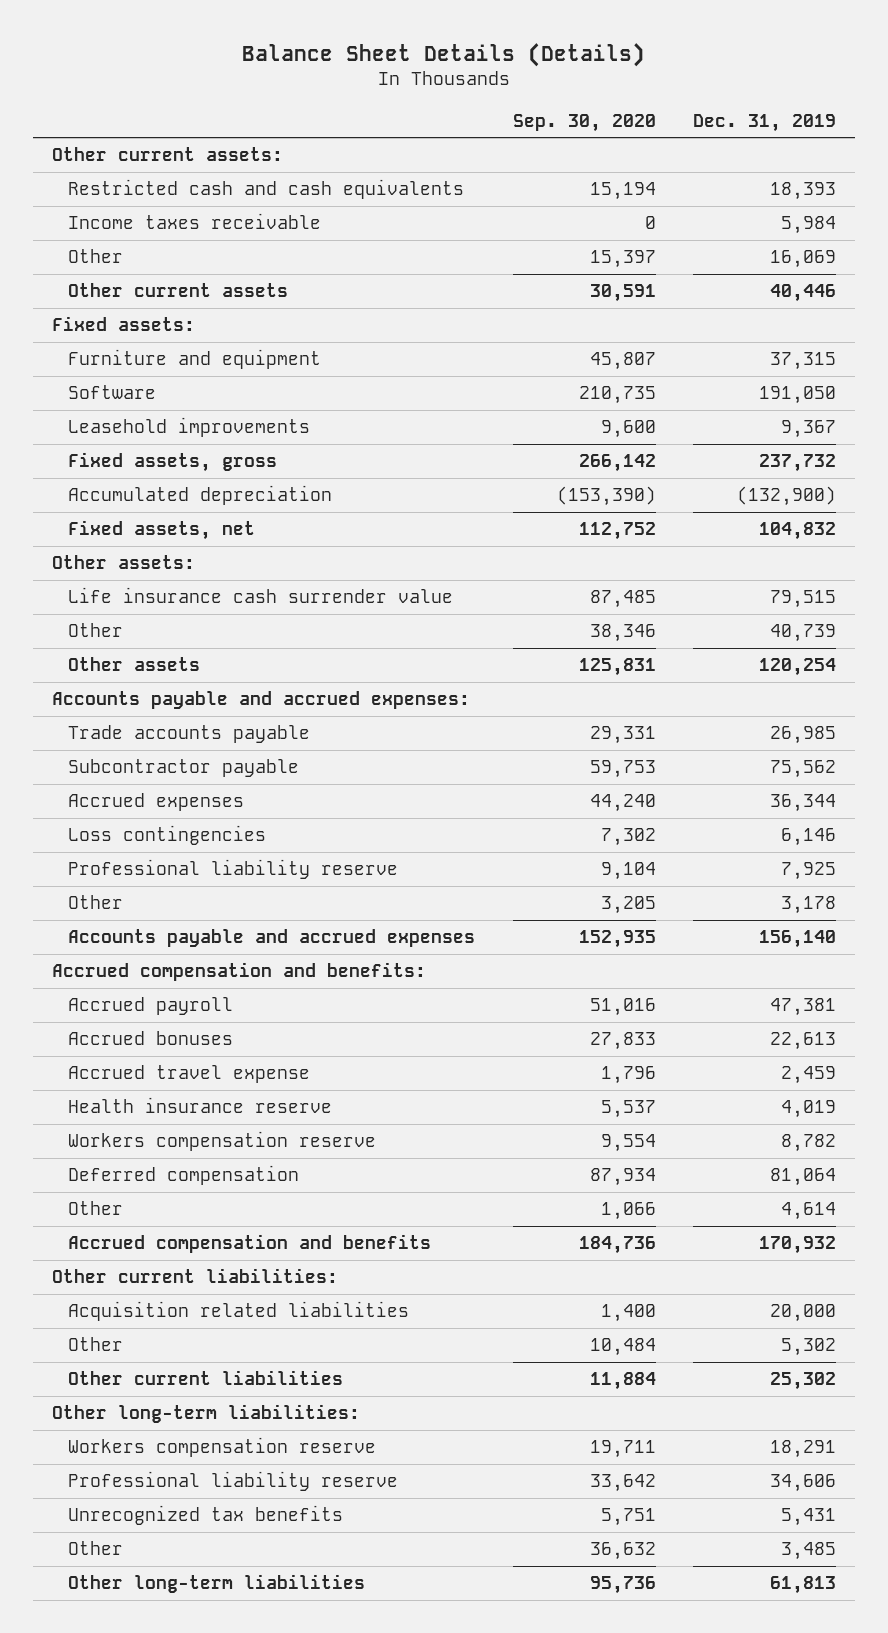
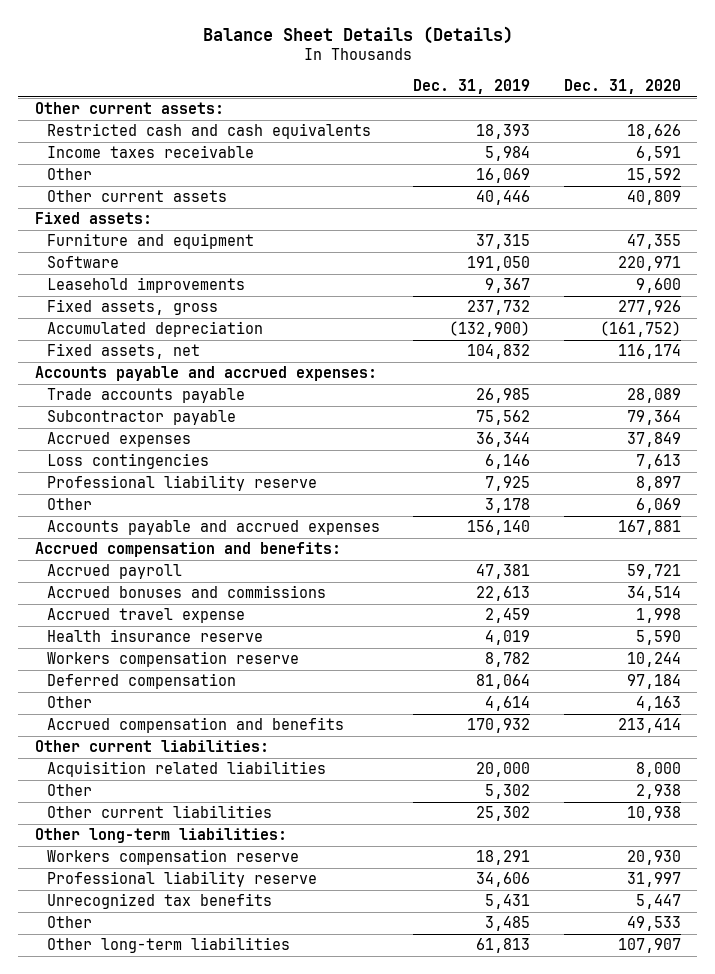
[512,113,656,132] Sep. 30, 2020 -> none
none -> [563,78,681,94] Dec. 31, 2020
[51,555,195,570] Other assets: -> none
[68,587,454,604] Life insurance cash surrender value -> none
[68,623,124,638] Other -> none
[68,657,201,672] Other assets -> none
[68,1031,234,1046] Accrued bonuses -> [46,585,326,599] Accrued bonuses and commissions

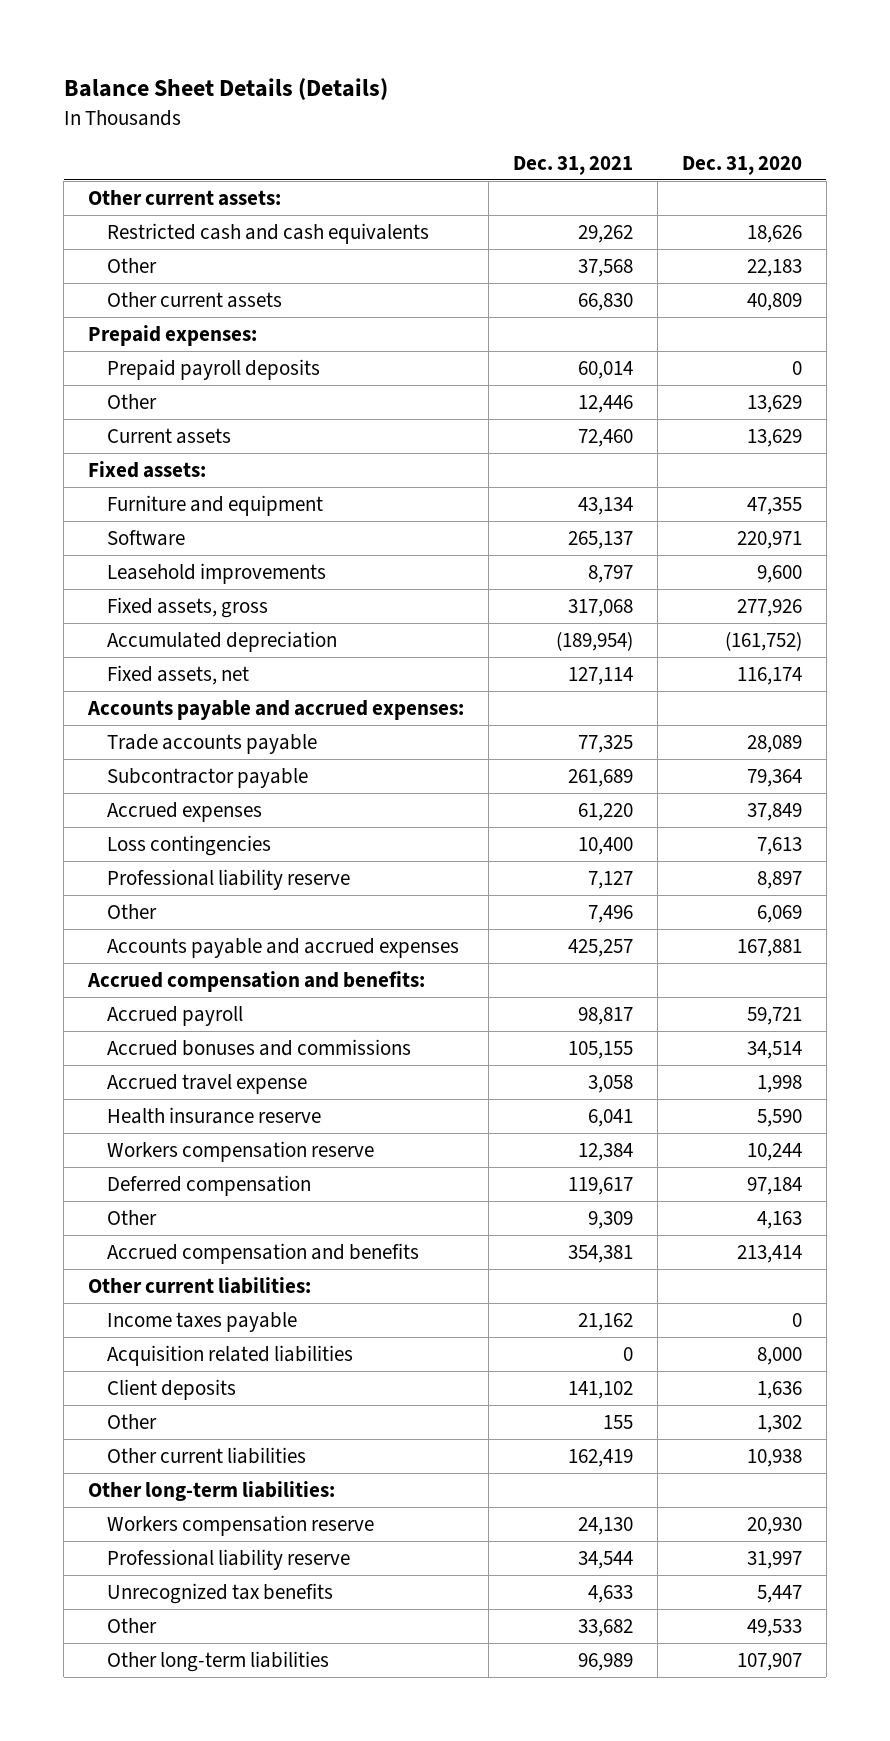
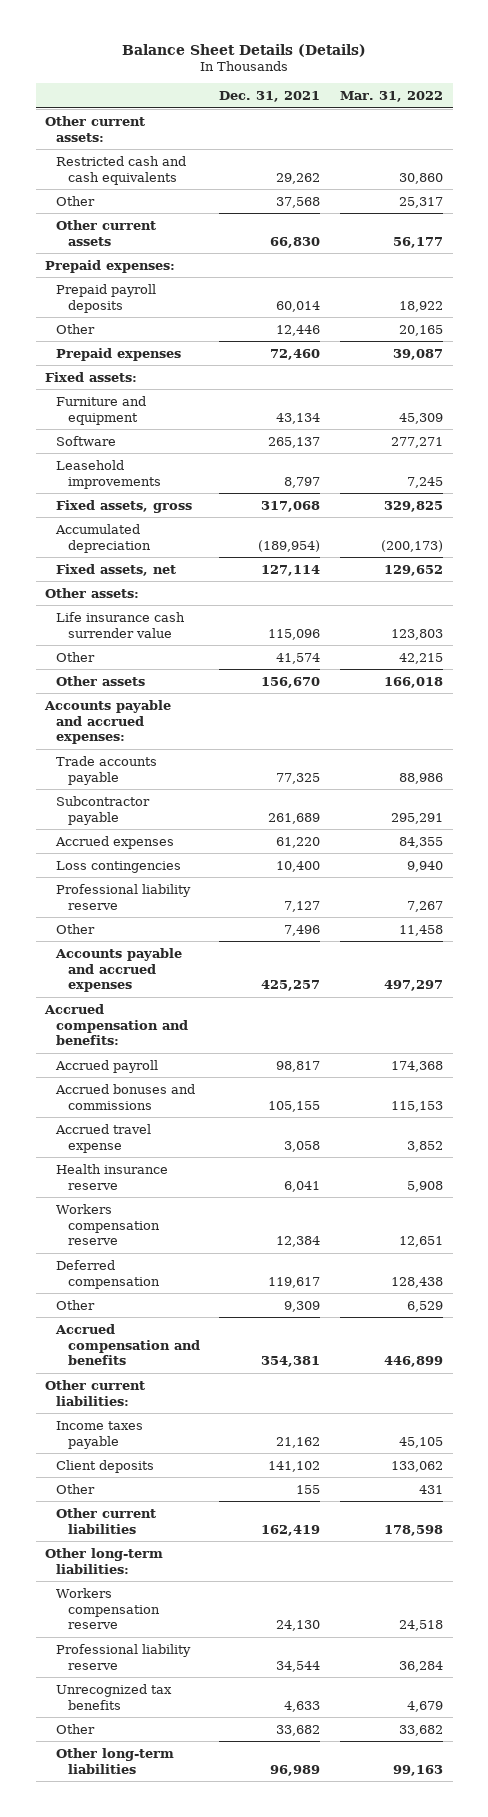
[681,155,802,175] Dec. 31, 2020 -> none
none -> [339,91,443,103] Mar. 31, 2022
[106,427,231,444] Current assets -> [56,347,182,361] Prepaid expenses
none -> [45,587,140,598] Other assets:
none -> [56,611,186,638] Life insurance cash surrender value
none -> [56,651,96,662] Other
none -> [56,675,146,686] Other assets
[106,1344,353,1366] Acquisition related liabilities -> none

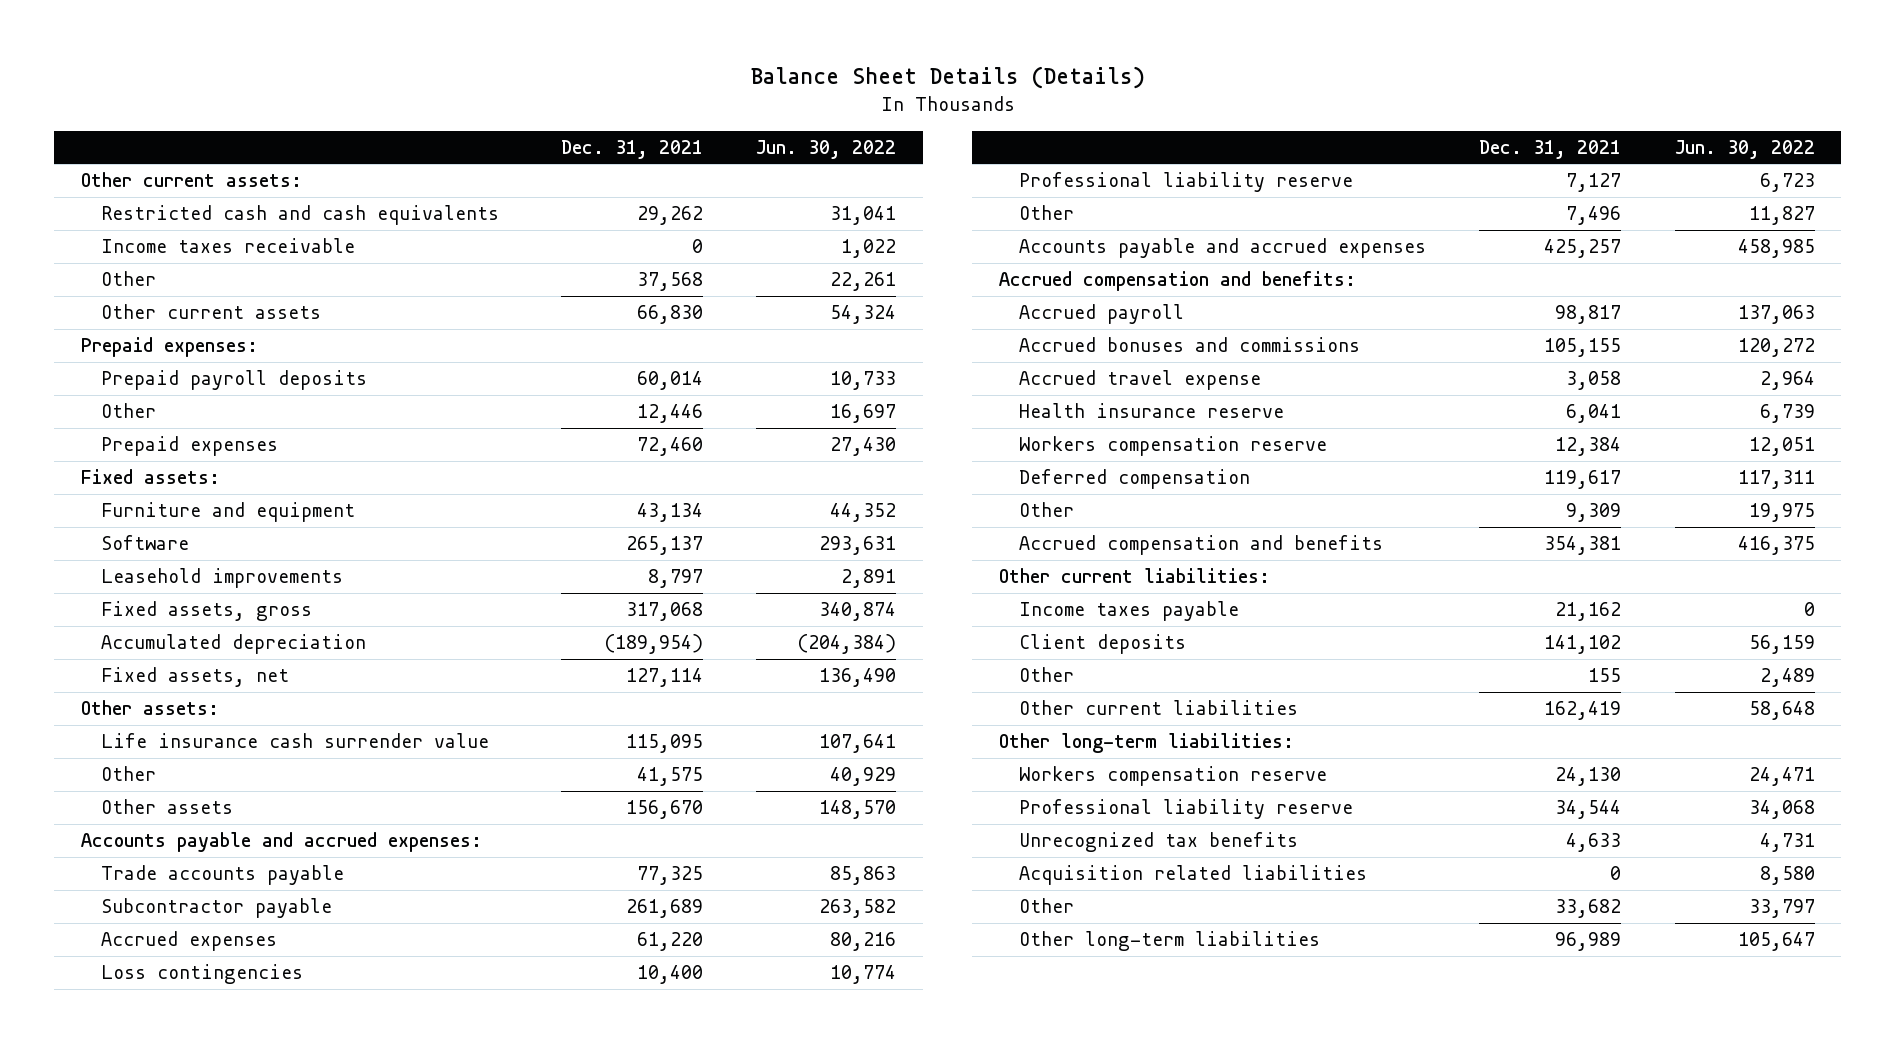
[339,91,443,103] Mar. 31, 2022 -> none
none -> [756,139,897,159] Jun. 30, 2022
none -> [100,238,355,254] Income taxes receivable
[268,628,321,640] 115,096 -> [625,734,703,754] 115,095
[276,652,321,664] 41,574 -> [636,767,703,787] 41,575
none -> [1018,865,1367,886] Acquisition related liabilities

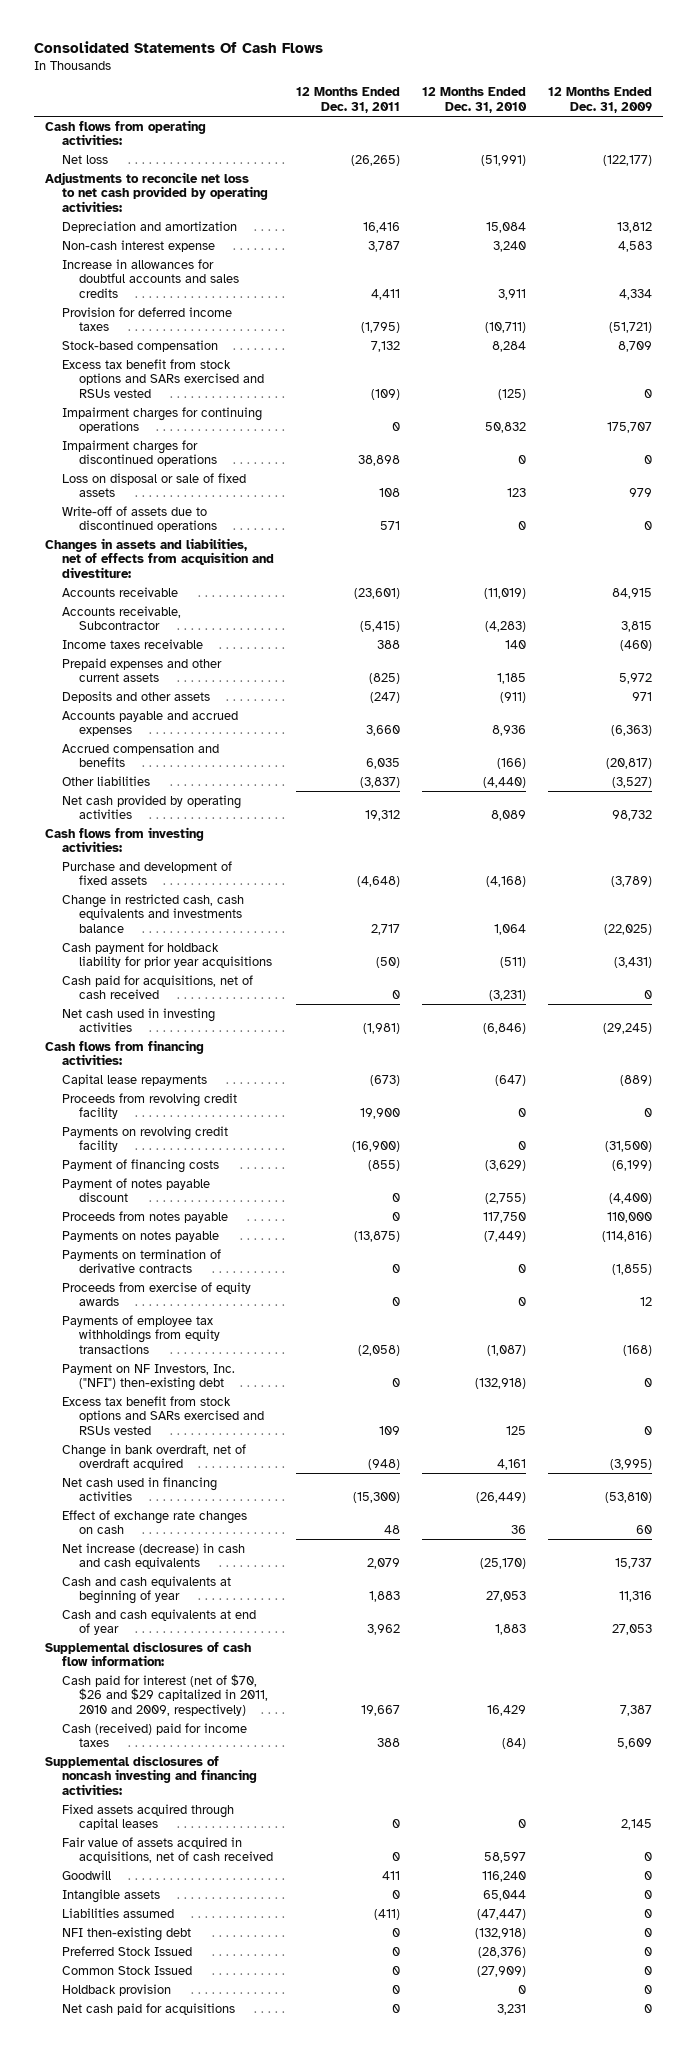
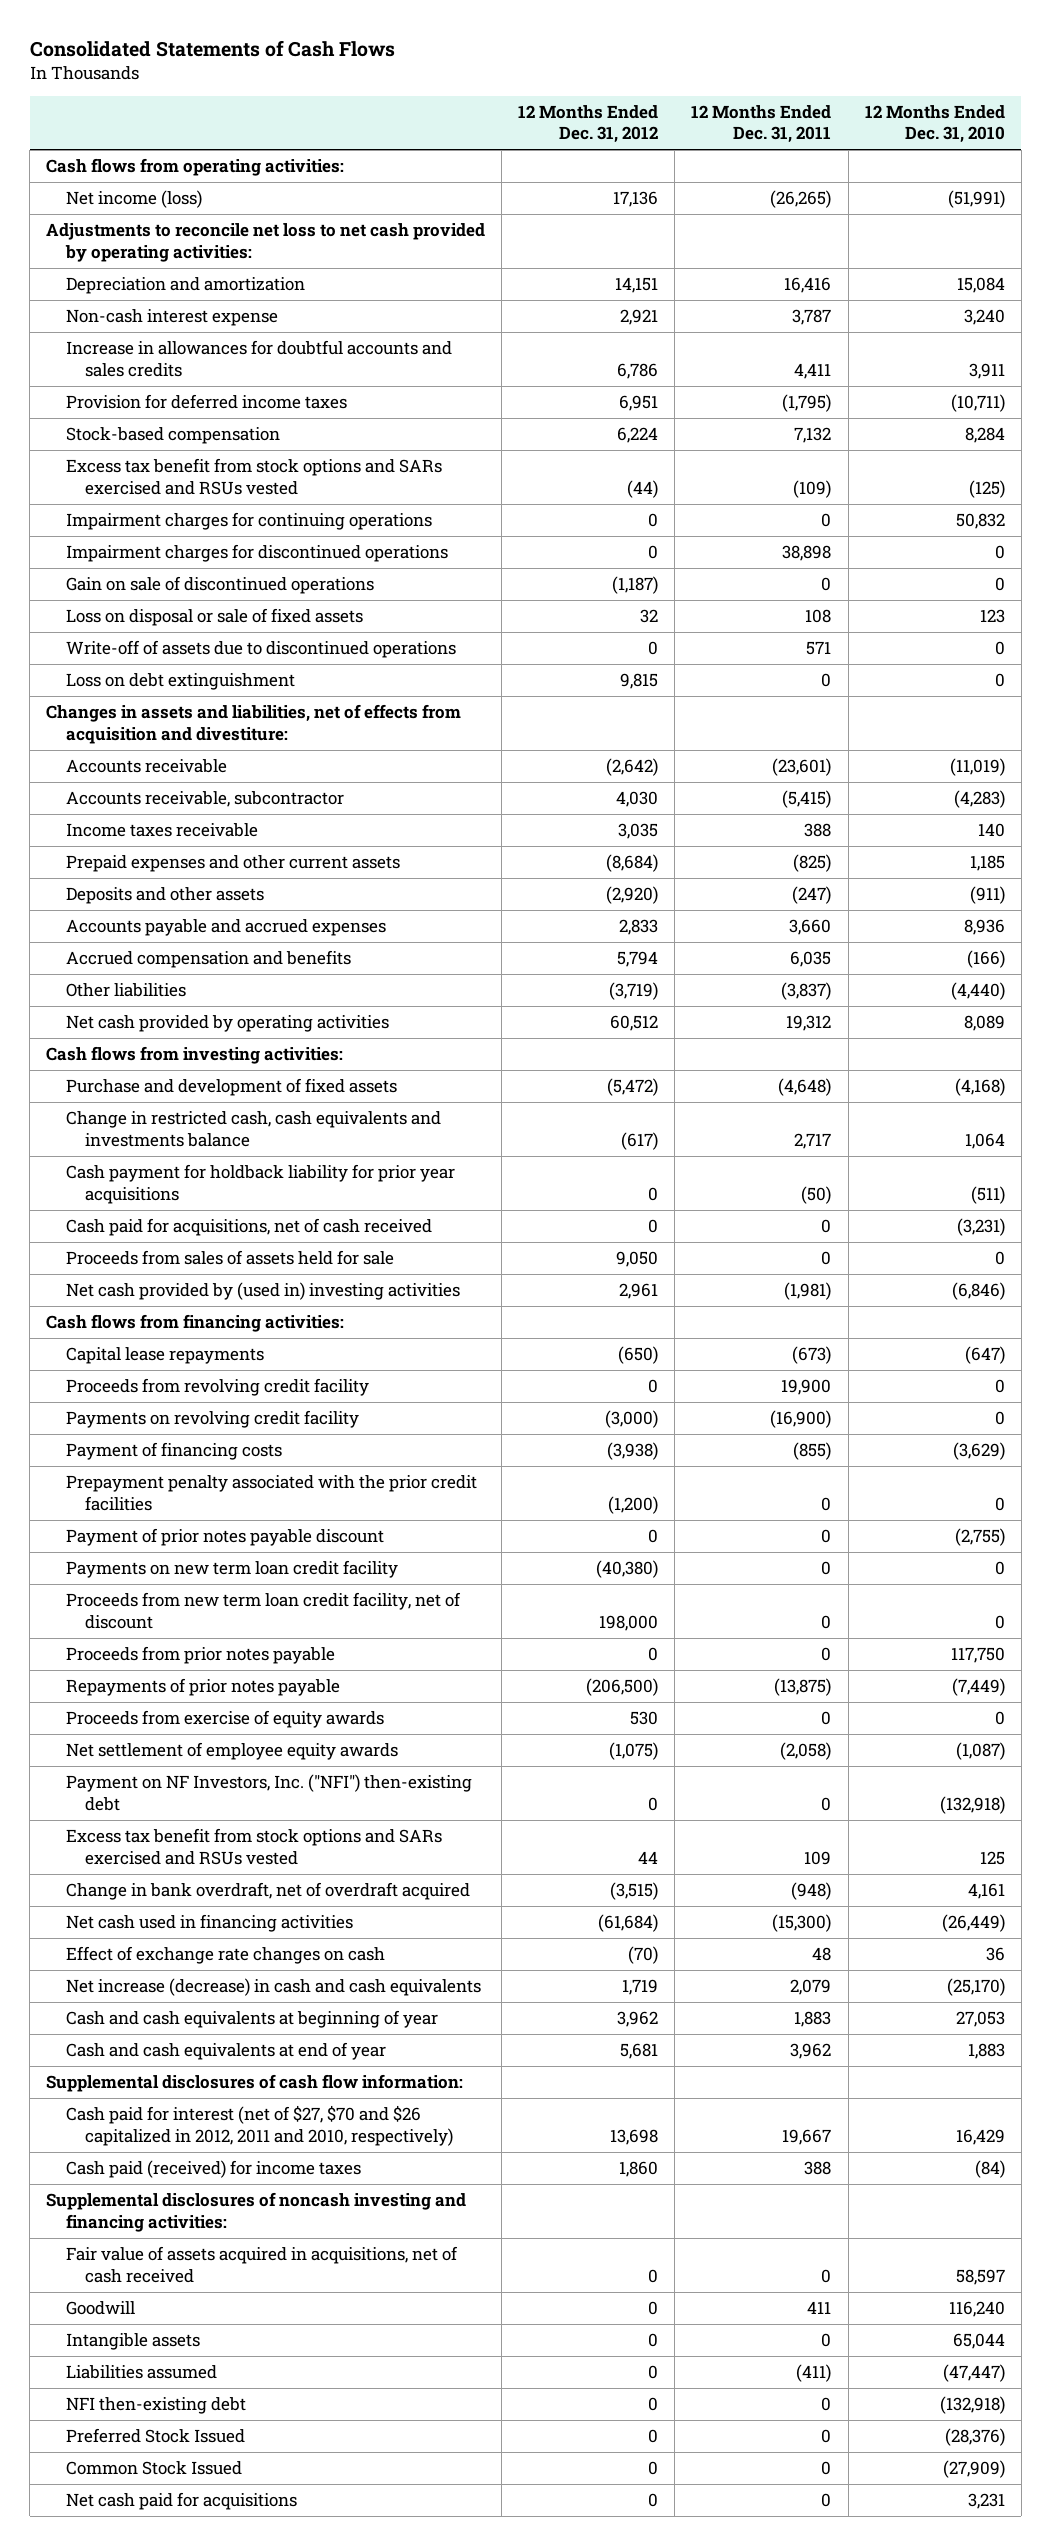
[34,41,324,54] Consolidated Statements Of Cash Flows -> [29,40,395,58] Consolidated Statements of Cash Flows
[548,87,653,113] 12 Months Ended Dec. 31, 2009 -> none
none -> [518,104,659,144] 12 Months Ended Dec. 31, 2012
[62,154,109,164] Net loss -> [65,190,202,209] Net income (loss)
none -> [65,576,374,595] Gain on sale of discontinued operations
none -> [65,673,295,691] Loss on debt extinguishment
[62,605,182,631] Accounts receivable, Subcontractor -> [65,791,344,808] Accounts receivable, subcontractor
none -> [65,1250,394,1266] Proceeds from sales of assets held for sale
[62,1007,216,1033] Net cash used in investing activities -> [65,1282,460,1301] Net cash provided by (used in) investing activities
[62,1248,222,1274] Payments on termination of derivative contracts -> none
none -> [65,1475,477,1511] Prepayment penalty associated with the prior credit facilities
[62,1177,211,1203] Payment of notes payable discount -> [65,1528,384,1547] Payment of prior notes payable discount
none -> [65,1560,398,1579] Payments on new term loan credit facility
none -> [65,1592,461,1629] Proceeds from new term loan credit facility, net of discount
[62,1210,229,1223] Proceeds from notes payable -> [65,1646,335,1665] Proceeds from prior notes payable
[62,1230,220,1242] Payments on notes payable -> [65,1678,340,1697] Repayments of prior notes payable
[62,1314,221,1355] Payments of employee tax withholdings from equity transactions -> [65,1742,398,1761] Net settlement of employee equity awards
[62,1673,269,1717] Cash paid for interest (net of $70, $26 and $29 capitalized in 2011, 2010 and 2009, respectively) -> [65,2105,454,2146] Cash paid for interest (net of $27, $70 and $26 capitalized in 2012, 2011 and 2010, respectively)
[62,1722,248,1748] Cash (received) paid for income taxes -> [65,2160,361,2179] Cash paid (received) for income taxes
[62,1803,235,1831] Fixed assets acquired through capital leases -> none
[62,1983,172,1996] Holdback provision -> none

